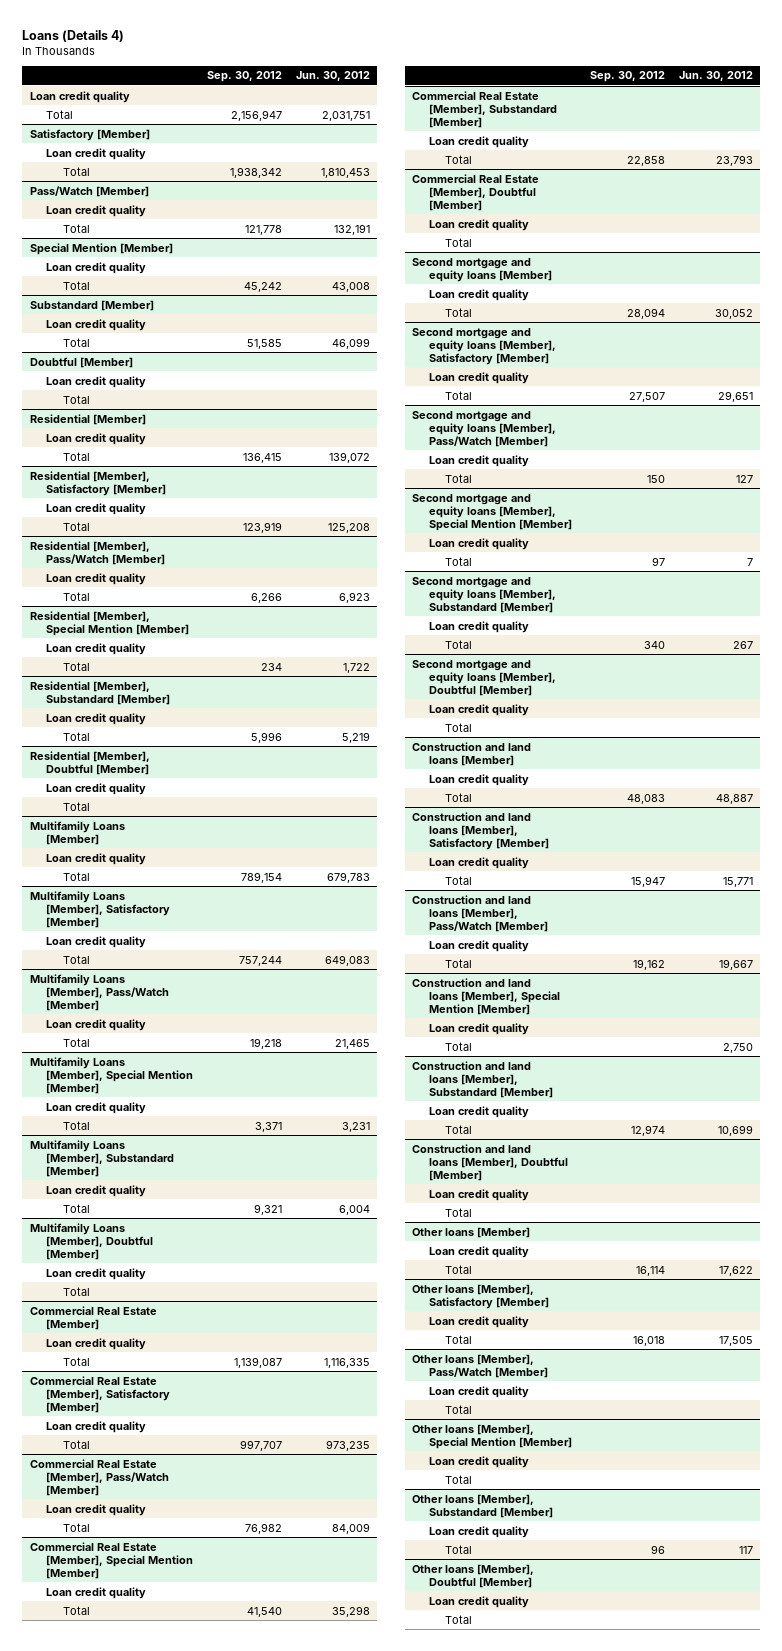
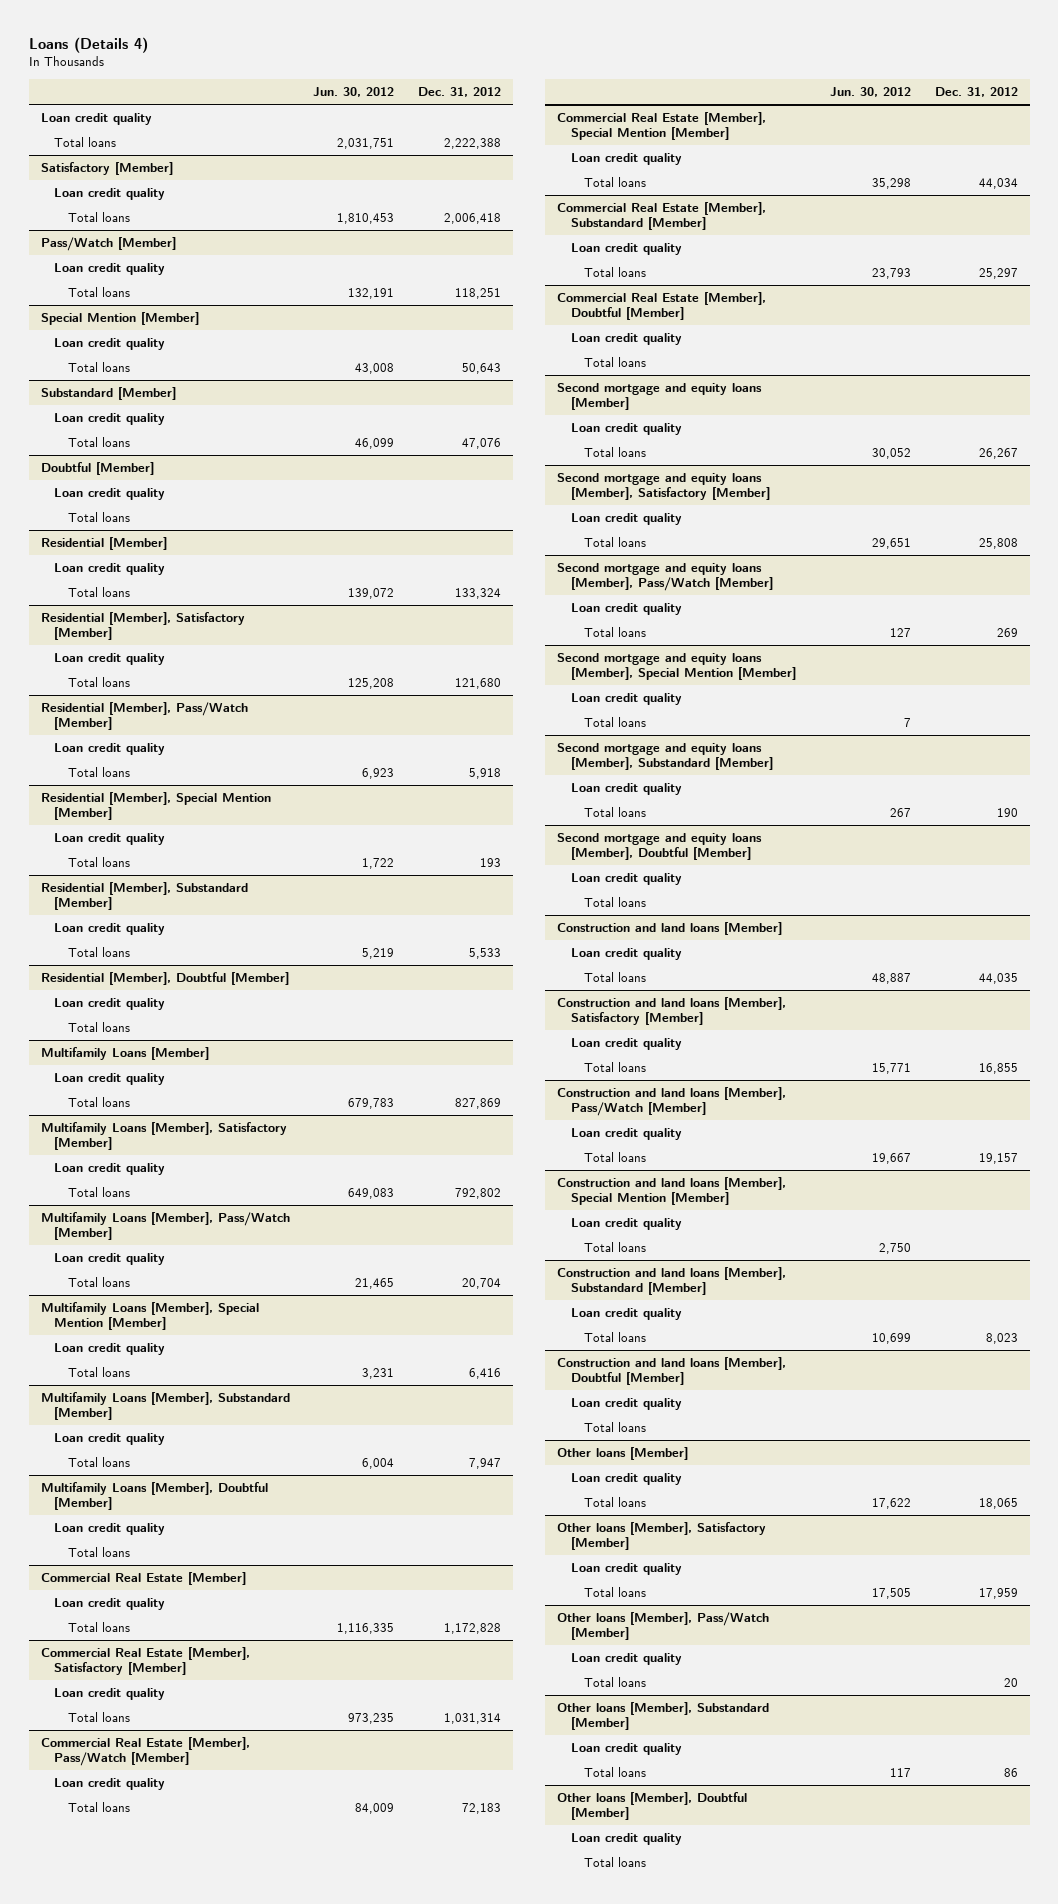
[207,71,283,83] Sep. 30, 2012 -> none
none -> [418,87,502,98] Dec. 31, 2012
[46,109,74,119] Total -> [54,137,117,148] Total loans
[62,166,90,176] Total -> [67,212,130,223] Total loans
[62,223,90,233] Total -> [67,287,130,298] Total loans
[62,280,90,290] Total -> [67,362,130,373] Total loans
[62,337,90,347] Total -> [67,437,130,448] Total loans
[62,394,90,404] Total -> [67,512,130,523] Total loans
[62,451,90,461] Total -> [67,587,130,598] Total loans
[62,521,90,531] Total -> [67,677,130,688] Total loans
[62,591,90,601] Total -> [67,767,130,778] Total loans
[62,661,90,671] Total -> [67,857,130,868] Total loans
[62,731,90,741] Total -> [67,947,130,958] Total loans
[62,801,90,811] Total -> [67,1022,130,1033] Total loans
[62,871,90,881] Total -> [67,1097,130,1108] Total loans
[62,954,90,964] Total -> [67,1187,130,1198] Total loans
[62,1037,90,1047] Total -> [67,1277,130,1288] Total loans
[62,1120,90,1130] Total -> [67,1367,130,1378] Total loans
[62,1203,90,1213] Total -> [67,1457,130,1468] Total loans
[62,1286,90,1296] Total -> [67,1547,130,1558] Total loans
[62,1356,90,1366] Total -> [67,1622,130,1633] Total loans
[62,1439,90,1449] Total -> [67,1712,130,1723] Total loans
[62,1522,90,1532] Total -> [67,1802,130,1813] Total loans
[62,1605,90,1615] Total -> [584,177,647,188] Total loans
[445,154,473,164] Total -> [584,267,647,278] Total loans
[445,237,473,247] Total -> [584,357,647,368] Total loans
[445,307,473,317] Total -> [584,447,647,458] Total loans
[445,390,473,400] Total -> [584,537,647,548] Total loans
[445,473,473,483] Total -> [584,627,647,638] Total loans
[445,556,473,566] Total -> [584,717,647,728] Total loans
[445,639,473,649] Total -> [584,807,647,818] Total loans
[445,722,473,732] Total -> [584,897,647,908] Total loans
[445,792,473,802] Total -> [584,972,647,983] Total loans
[445,875,473,885] Total -> [584,1062,647,1073] Total loans
[445,958,473,968] Total -> [584,1152,647,1163] Total loans
[445,1041,473,1051] Total -> [584,1242,647,1253] Total loans
[445,1124,473,1134] Total -> [584,1332,647,1343] Total loans
[445,1207,473,1217] Total -> [584,1422,647,1433] Total loans
[445,1264,473,1274] Total -> [584,1497,647,1508] Total loans
[445,1334,473,1344] Total -> [584,1587,647,1598] Total loans
[412,1423,572,1449] Other loans [Member], Special Mention [Member] -> none
[428,1455,529,1468] Loan credit quality -> none
[445,1474,473,1484] Total -> none
[445,1404,473,1414] Total -> [584,1677,647,1688] Total loans
[445,1544,473,1554] Total -> [584,1767,647,1778] Total loans
[445,1614,473,1624] Total -> [584,1857,647,1868] Total loans

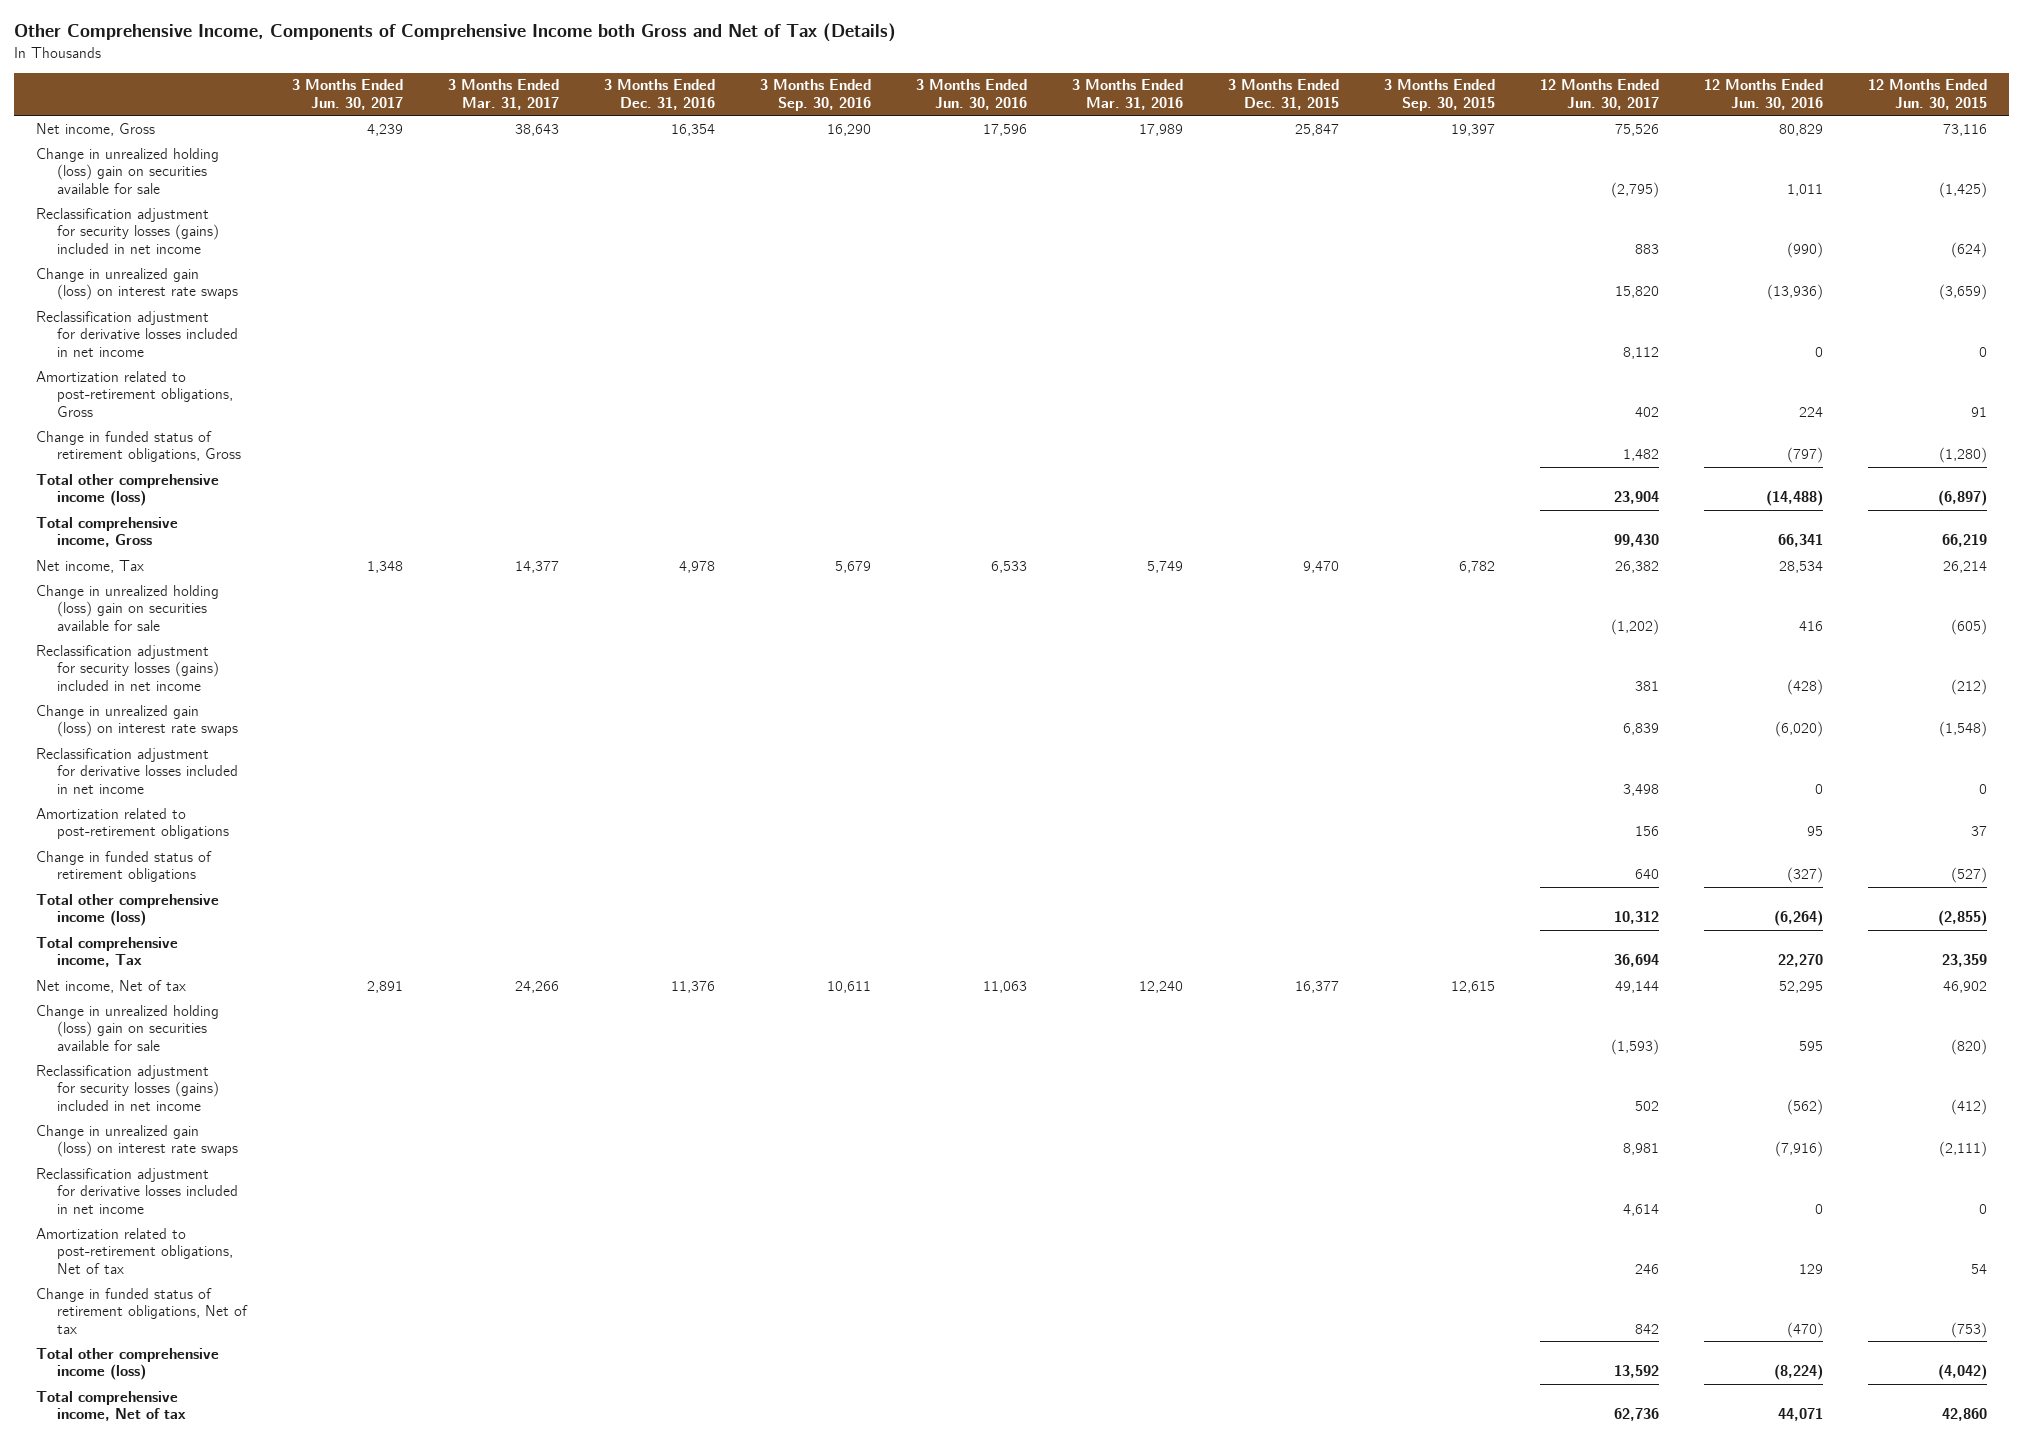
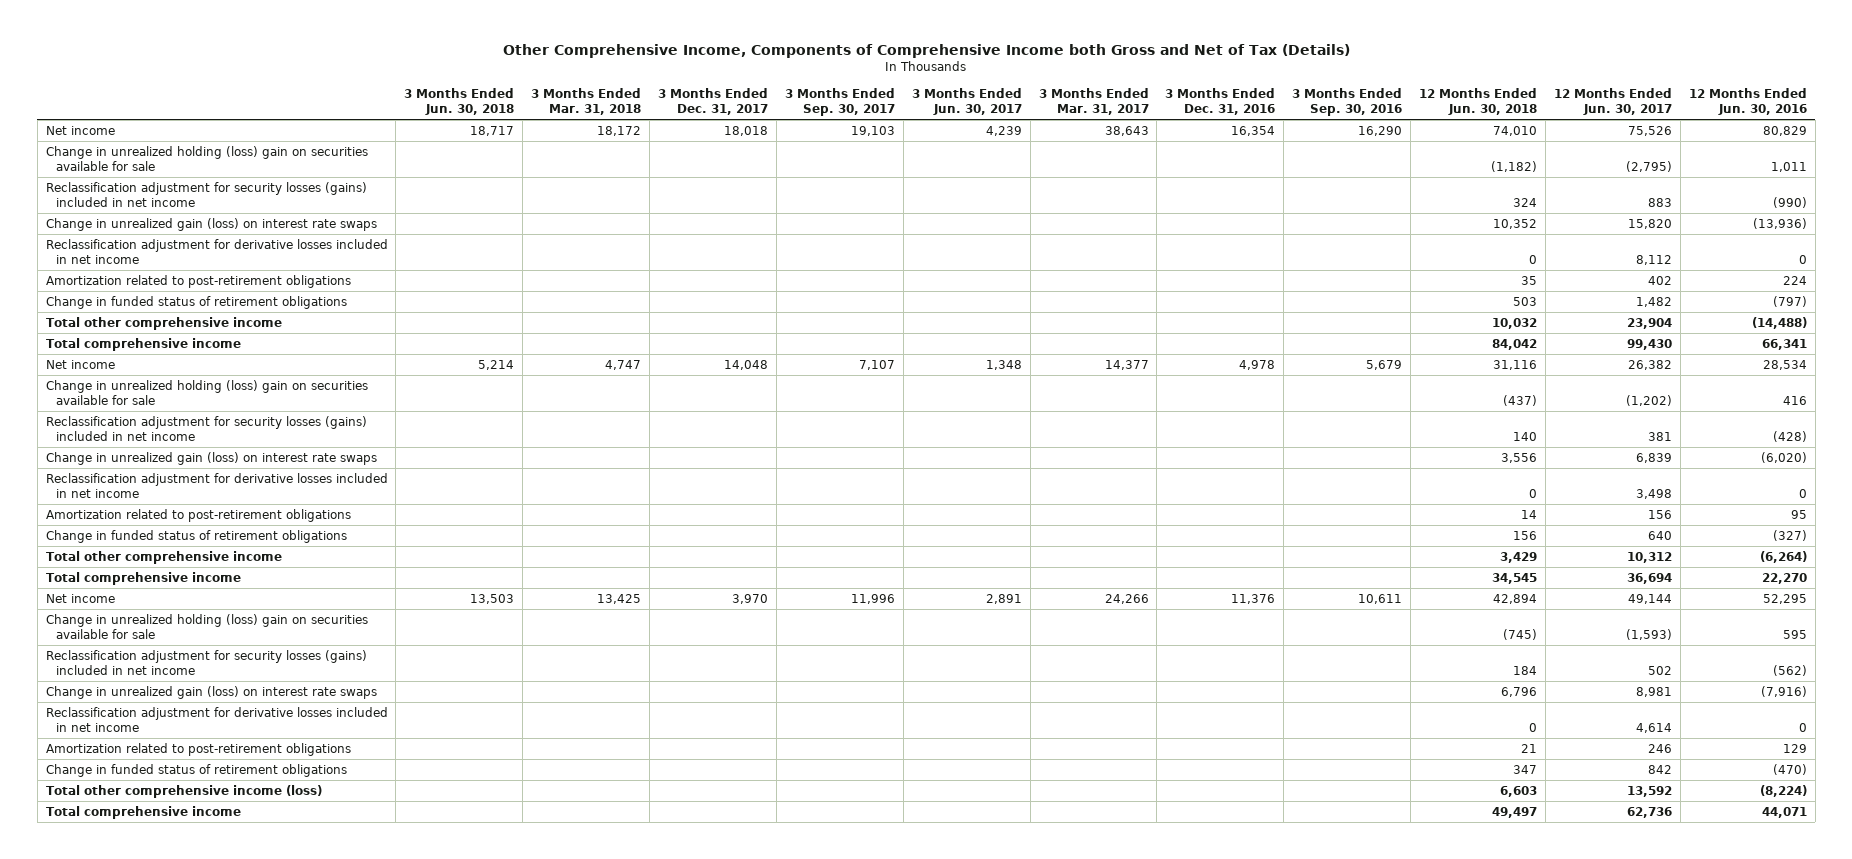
[916,79,1028,110] 3 Months Ended Jun. 30, 2016 -> none
[1072,79,1184,110] 3 Months Ended Mar. 31, 2016 -> none
[1228,79,1340,110] 3 Months Ended Dec. 31, 2015 -> none
[1383,79,1495,111] 3 Months Ended Sep. 30, 2015 -> none
[1867,79,1987,110] 12 Months Ended Jun. 30, 2015 -> none
none -> [404,87,515,115] 3 Months Ended Jun. 30, 2018
none -> [531,87,642,115] 3 Months Ended Mar. 31, 2018
none -> [658,87,769,115] 3 Months Ended Dec. 31, 2017
none -> [784,87,895,116] 3 Months Ended Sep. 30, 2017
none -> [1419,87,1538,115] 12 Months Ended Jun. 30, 2018
[36,122,156,136] Net income, Gross -> [45,125,115,135] Net income
[36,370,234,417] Amortization related to post-retirement obligations, Gross -> [45,274,351,288] Amortization related to post-retirement obligations
[36,430,242,463] Change in funded status of retirement obligations, Gross -> [45,295,347,309] Change in funded status of retirement obligations
[36,473,220,507] Total other comprehensive income (loss) -> [45,316,282,330] Total other comprehensive income
[36,516,179,548] Total comprehensive income, Gross -> [45,337,241,351] Total comprehensive income
[36,559,145,573] Net income, Tax -> [45,359,115,369] Net income
[36,893,220,927] Total other comprehensive income (loss) -> [45,550,282,564] Total other comprehensive income
[36,936,179,968] Total comprehensive income, Tax -> [45,571,241,585] Total comprehensive income
[36,979,187,993] Net income, Net of tax -> [45,593,115,603] Net income
[36,1227,234,1274] Amortization related to post-retirement obligations, Net of tax -> [45,742,351,756] Amortization related to post-retirement obligations
[36,1287,249,1334] Change in funded status of retirement obligations, Net of tax -> [45,763,347,777] Change in funded status of retirement obligations
[36,1390,187,1422] Total comprehensive income, Net of tax -> [45,805,241,819] Total comprehensive income

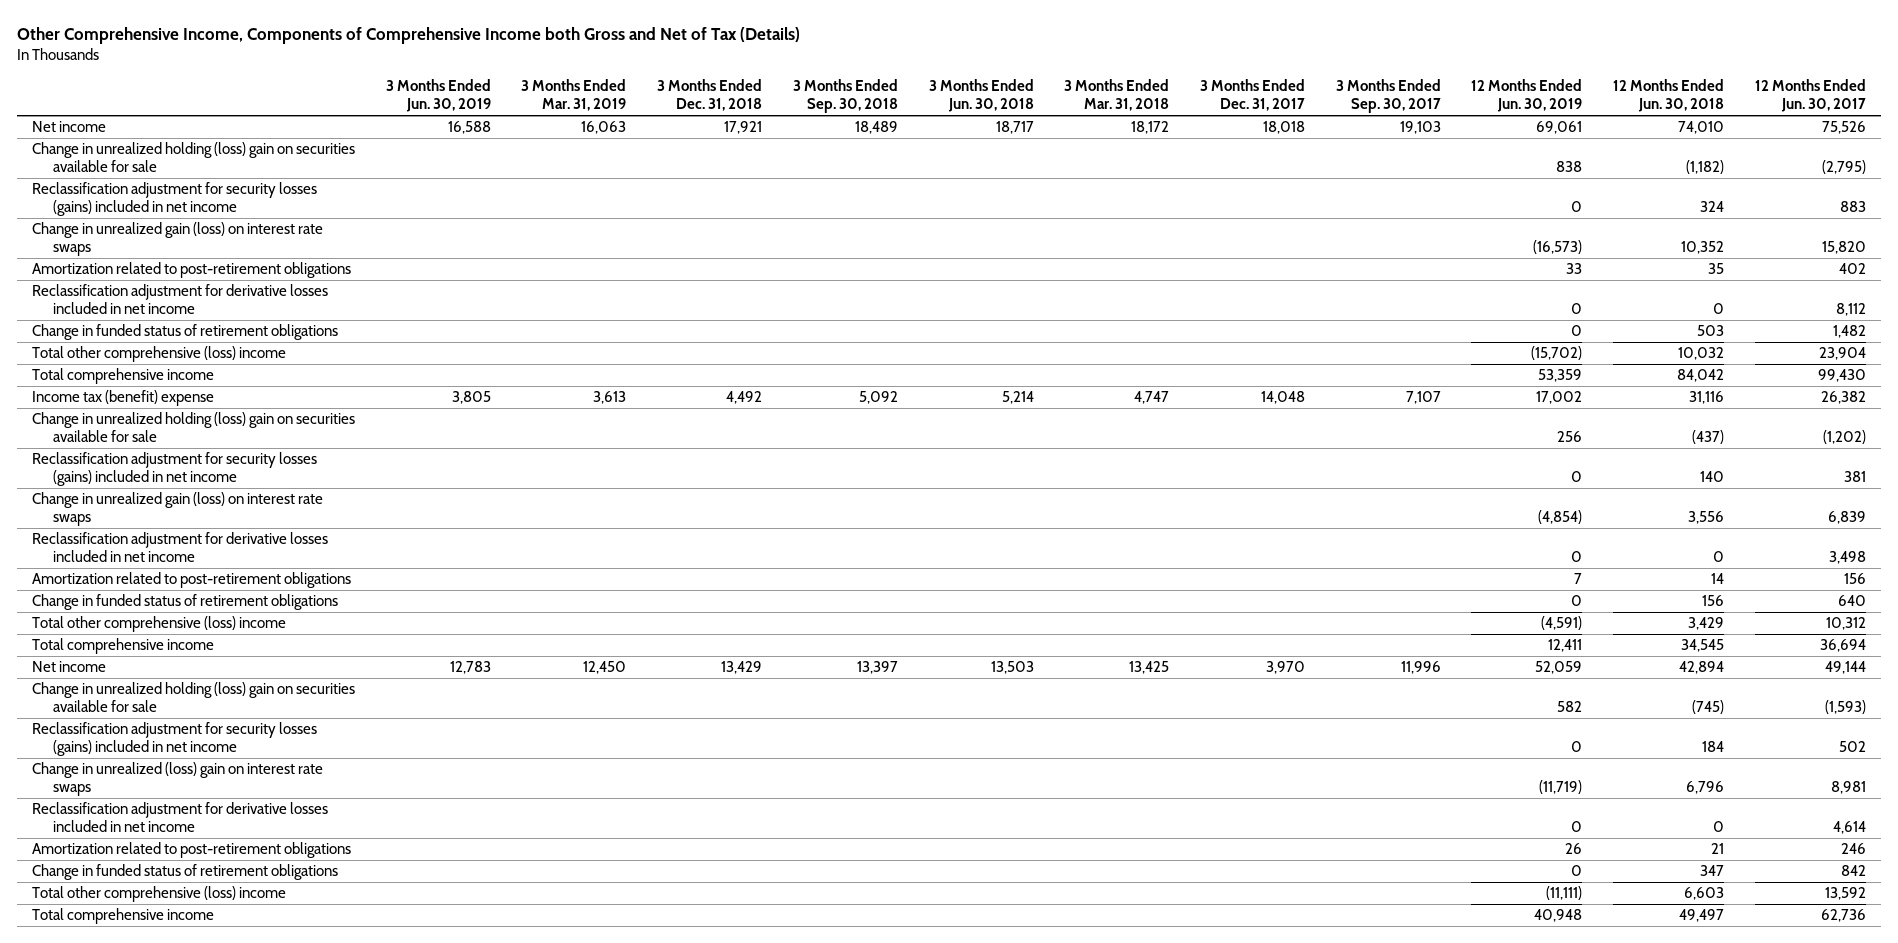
[911,87,1022,115] 3 Months Ended Jun. 30, 2017 -> none
[1038,87,1149,115] 3 Months Ended Mar. 31, 2017 -> none
[1165,87,1276,115] 3 Months Ended Dec. 31, 2016 -> none
[1292,87,1403,116] 3 Months Ended Sep. 30, 2016 -> none
[1688,87,1807,115] 12 Months Ended Jun. 30, 2016 -> none
none -> [385,79,491,113] 3 Months Ended Jun. 30, 2019
none -> [521,79,627,112] 3 Months Ended Mar. 31, 2019
none -> [657,79,763,112] 3 Months Ended Dec. 31, 2018
none -> [792,79,898,114] 3 Months Ended Sep. 30, 2018
none -> [1471,79,1583,113] 12 Months Ended Jun. 30, 2019
[45,238,388,264] Reclassification adjustment for derivative losses included in net income -> [31,284,328,315] Reclassification adjustment for derivative losses included in net income
[45,316,282,330] Total other comprehensive income -> [31,346,286,363] Total other comprehensive (loss) income
[45,359,115,369] Net income -> [31,390,214,407] Income tax (benefit) expense
[45,550,282,564] Total other comprehensive income -> [31,616,286,633] Total other comprehensive (loss) income
[45,685,377,699] Change in unrealized gain (loss) on interest rate swaps -> [31,762,323,797] Change in unrealized (loss) gain on interest rate swaps
[45,784,322,798] Total other comprehensive income (loss) -> [31,886,286,903] Total other comprehensive (loss) income

